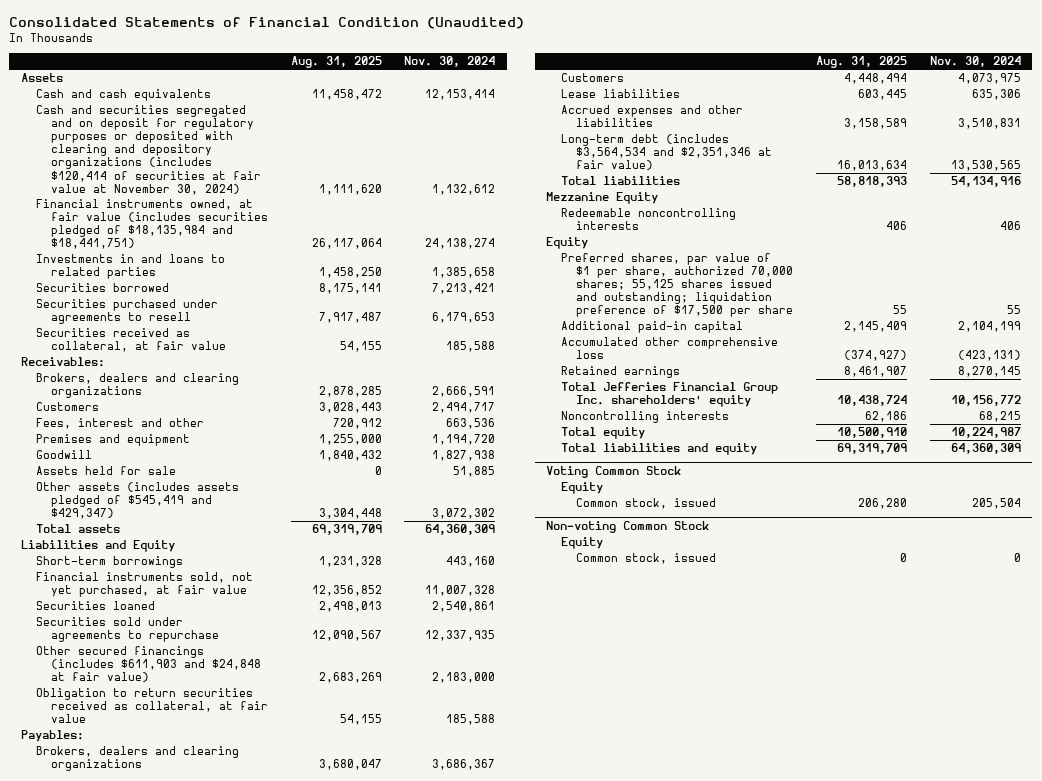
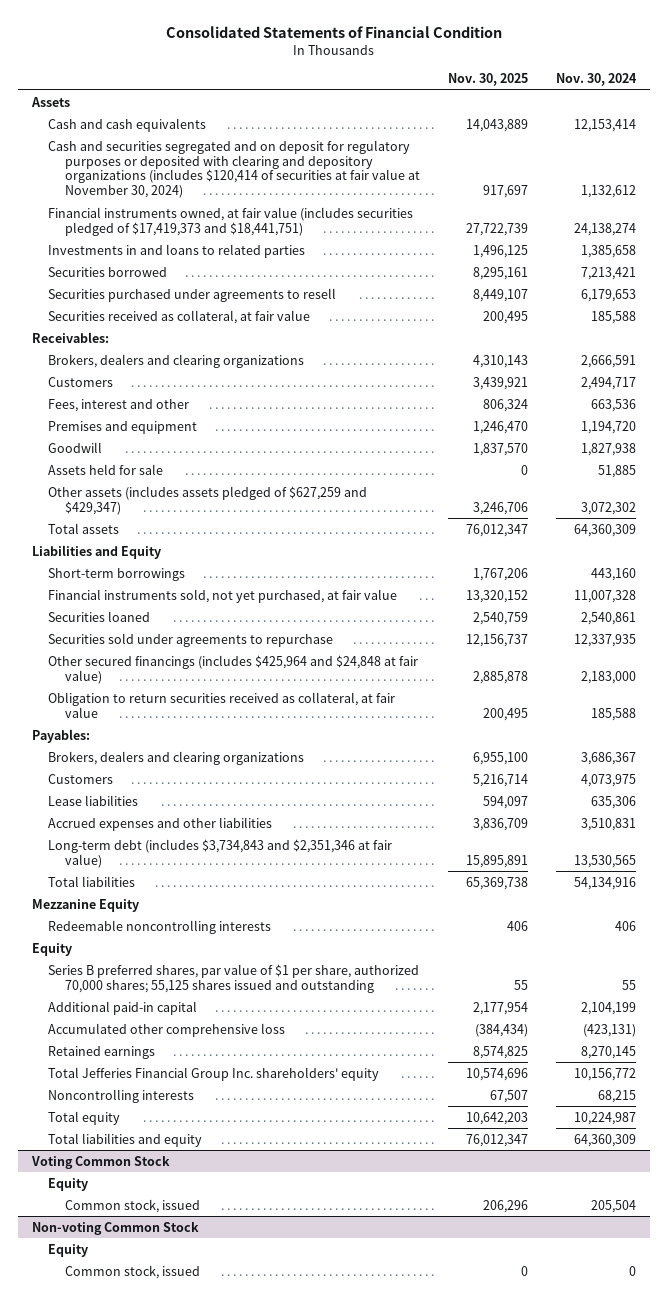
[9,16,525,29] Consolidated Statements of Financial Condition (Unaudited) -> [166,25,503,38] Consolidated Statements of Financial Condition
[290,56,382,69] Aug. 31, 2025 -> none
none -> [448,72,529,86] Nov. 30, 2025
[35,199,268,250] Financial instruments owned, at fair value (includes securities pledged of $18,135,984 and $18,441,751) -> [48,206,414,236] Financial instruments owned, at fair value (includes securities pledged of $17,419,373 and $18,441,751)
[35,482,239,520] Other assets (includes assets pledged of $545,419 and $429,347) -> [48,485,368,515] Other assets (includes assets pledged of $627,259 and $429,347)
[35,646,261,683] Other secured financings (includes $611,903 and $24,848 at fair value) -> [48,654,419,684] Other secured financings (includes $425,964 and $24,848 at fair value)
[561,134,773,171] Long-term debt (includes $3,564,534 and $2,351,346 at fair value) -> [48,838,393,868] Long-term debt (includes $3,734,843 and $2,351,346 at fair value)
[561,253,794,318] Preferred shares, par value of $1 per share, authorized 70,000 shares; 55,125 shares issued and outstanding; liquidation preference of $17,500 per share -> [48,963,420,993] Series B preferred shares, par value of $1 per share, authorized 70,000 shares; 55,125 shares issued and outstanding

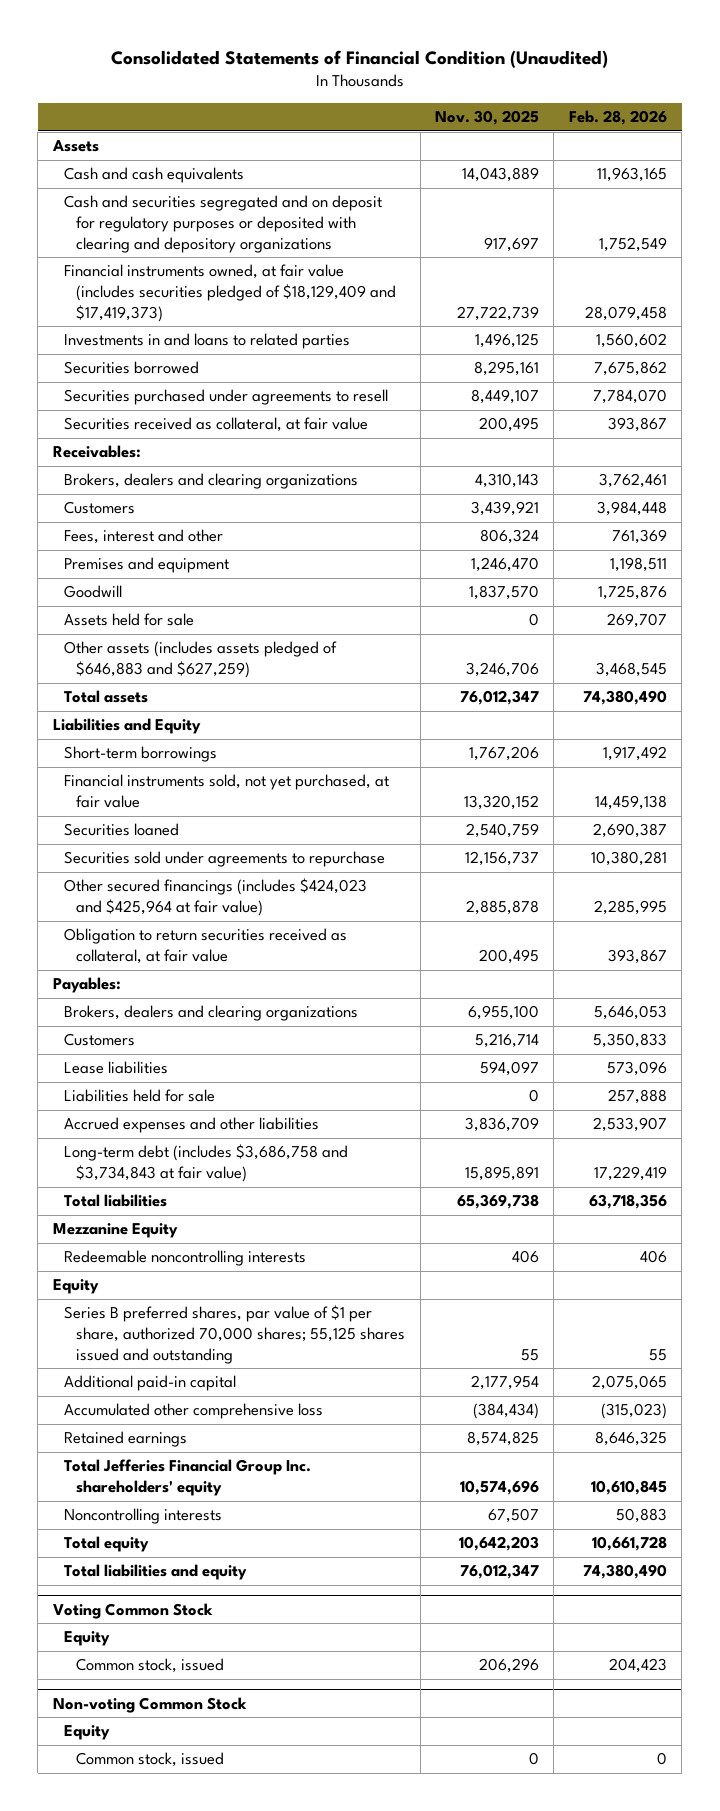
[166,25,503,38] Consolidated Statements of Financial Condition -> [110,49,608,68] Consolidated Statements of Financial Condition (Unaudited)
[556,72,638,86] Nov. 30, 2024 -> none
none -> [568,110,667,126] Feb. 28, 2026
[48,139,421,199] Cash and securities segregated and on deposit for regulatory purposes or deposited with clearing and depository organizations (includes $120,414 of securities at fair value at November 30, 2024) -> [64,195,383,254] Cash and securities segregated and on deposit for regulatory purposes or deposited with clearing and depository organizations
[48,206,414,236] Financial instruments owned, at fair value (includes securities pledged of $17,419,373 and $18,441,751) -> [64,264,397,323] Financial instruments owned, at fair value (includes securities pledged of $18,129,409 and $17,419,373)
[48,485,368,515] Other assets (includes assets pledged of $627,259 and $429,347) -> [64,641,338,679] Other assets (includes assets pledged of $646,883 and $627,259)
[48,654,419,684] Other secured financings (includes $425,964 and $24,848 at fair value) -> [64,878,368,917] Other secured financings (includes $424,023 and $425,964 at fair value)
none -> [64,1089,216,1103] Liabilities held for sale
[48,838,393,868] Long-term debt (includes $3,734,843 and $2,351,346 at fair value) -> [64,1144,349,1183] Long-term debt (includes $3,686,758 and $3,734,843 at fair value)

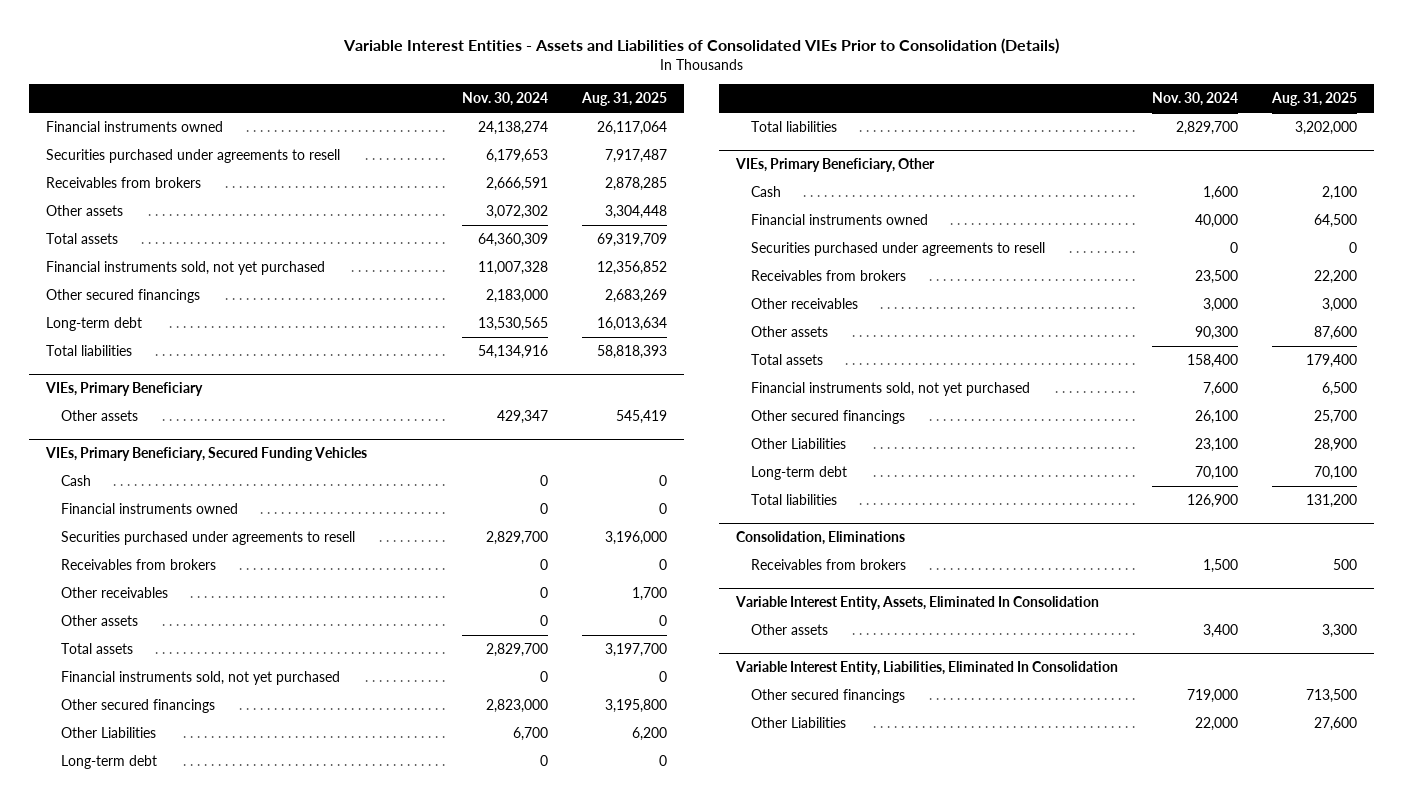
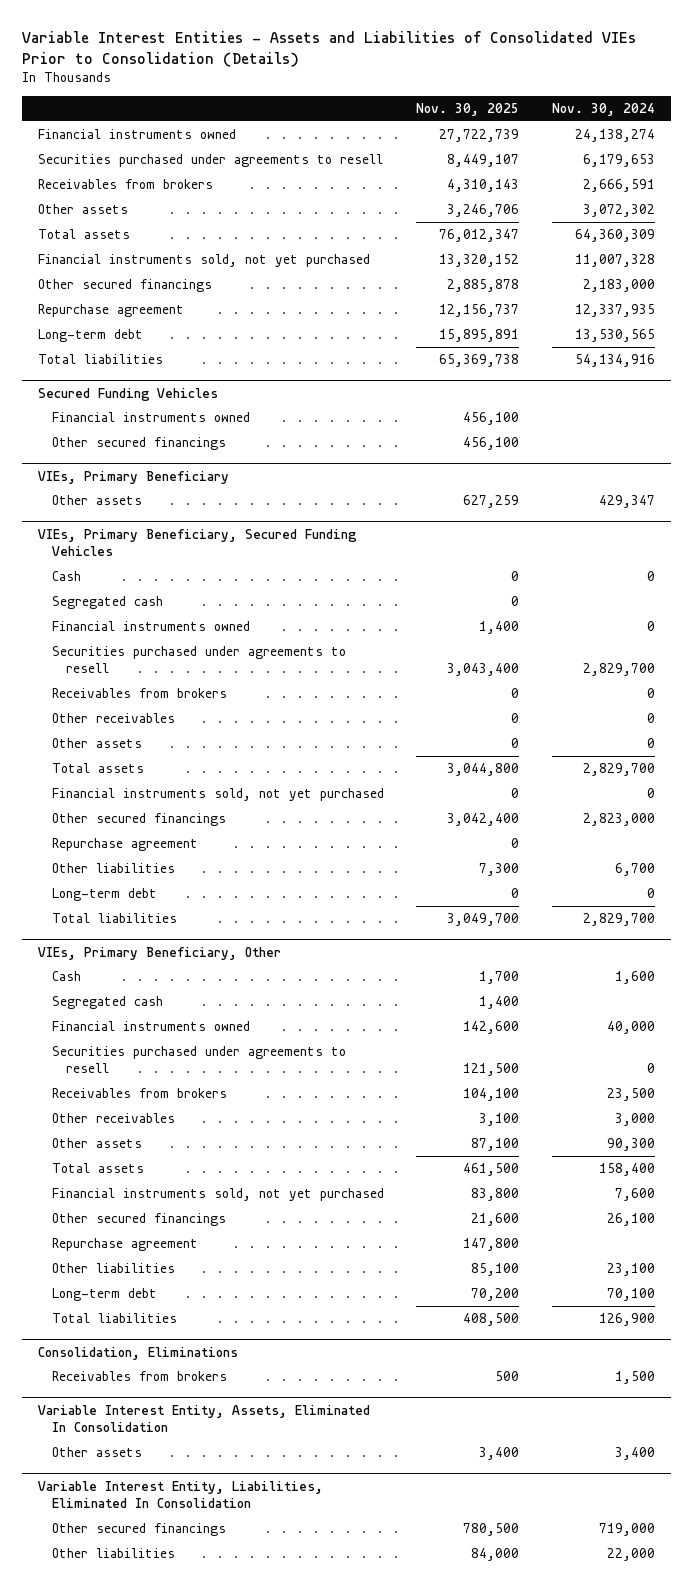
[581,92,668,107] Aug. 31, 2025 -> none
none -> [416,103,520,117] Nov. 30, 2025
none -> [38,304,185,318] Repurchase agreement
none -> [38,387,219,401] Secured Funding Vehicles
none -> [51,412,250,423] Financial instruments owned
none -> [51,437,226,451] Other secured financings
none -> [51,596,163,610] Segregated cash
none -> [51,838,198,852] Repurchase agreement
[60,727,156,739] Other Liabilities -> [51,863,175,874] Other liabilities
none -> [51,996,163,1010] Segregated cash
none -> [51,1238,198,1252] Repurchase agreement
[750,438,846,450] Other Liabilities -> [51,1263,175,1274] Other liabilities
[750,717,846,729] Other Liabilities -> [51,1548,175,1559] Other liabilities

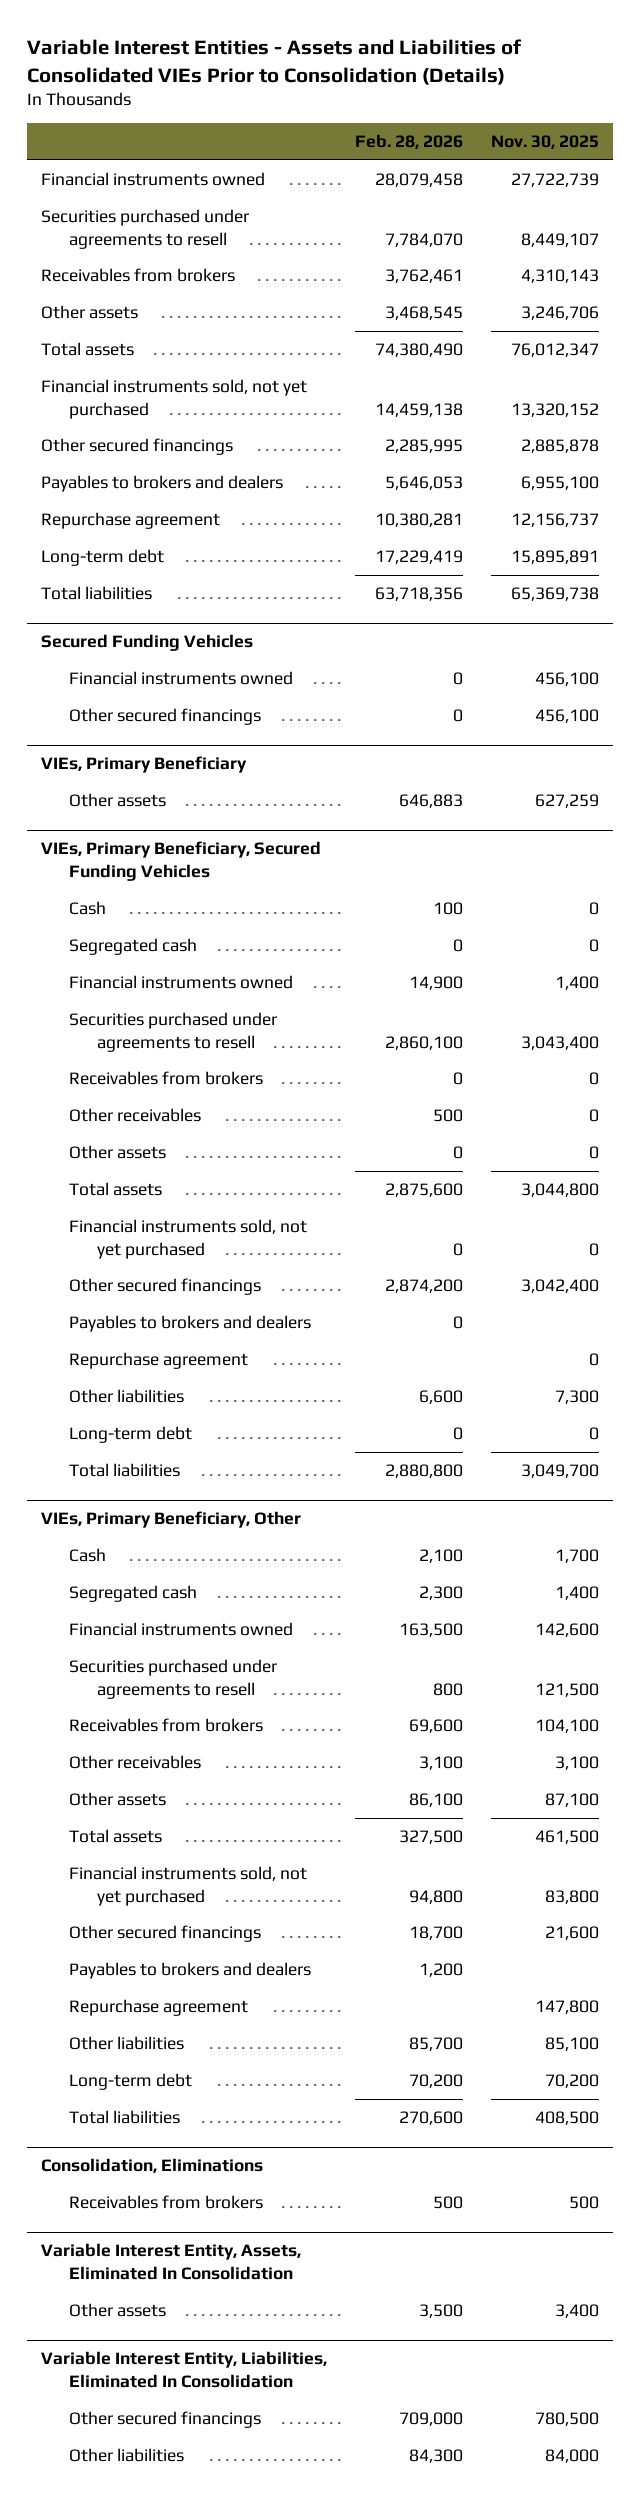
[552,103,656,117] Nov. 30, 2024 -> none
none -> [355,134,464,150] Feb. 28, 2026
none -> [40,475,283,493] Payables to brokers and dealers
none -> [68,1315,311,1333] Payables to brokers and dealers
none -> [68,1962,311,1980] Payables to brokers and dealers

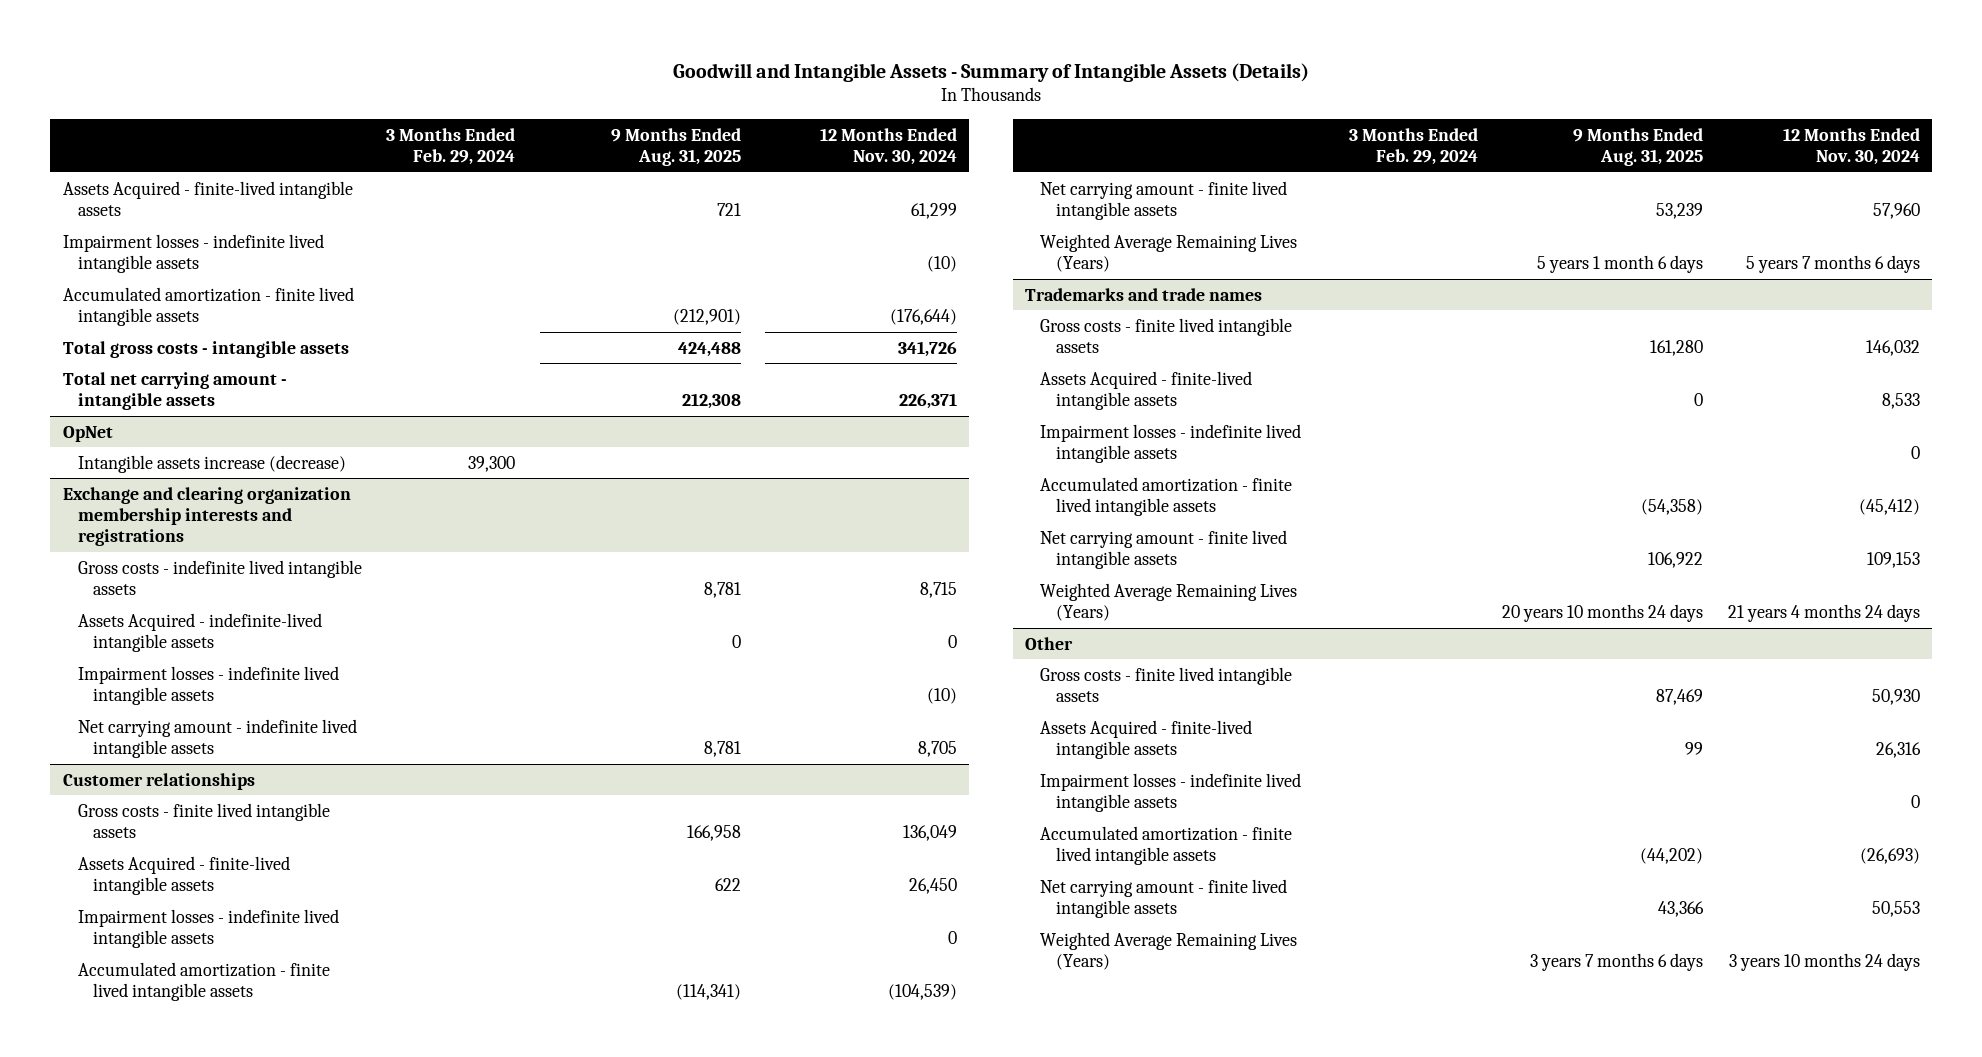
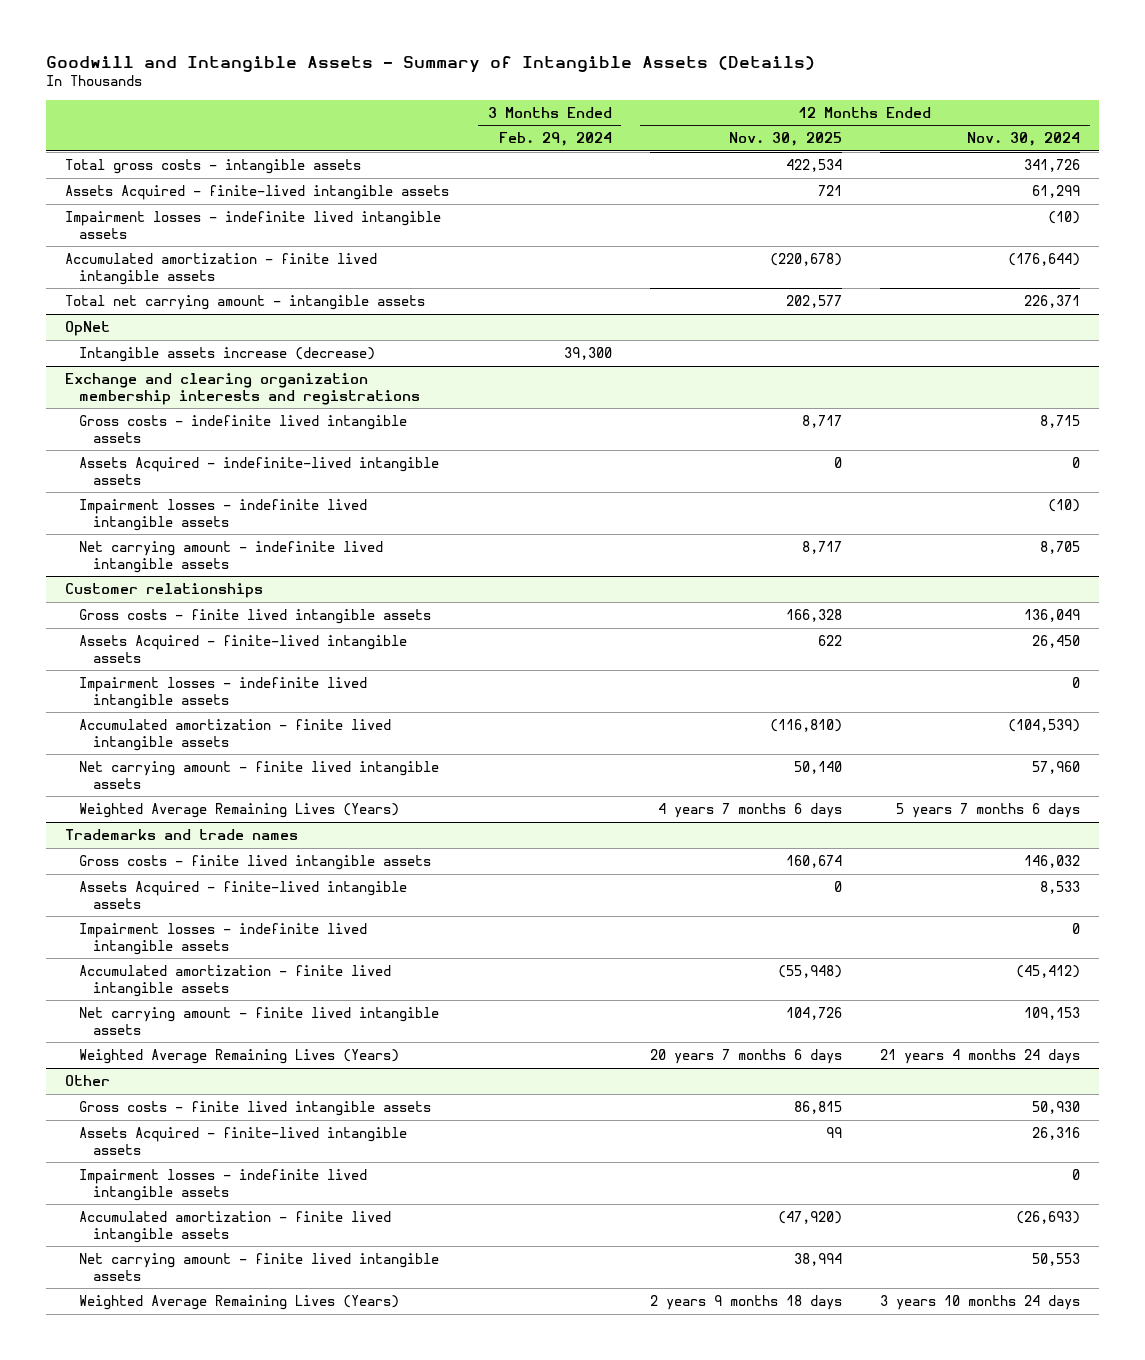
[610,127,741,167] 9 Months Ended Aug. 31, 2025 -> none
none -> [728,132,842,147] Nov. 30, 2025
[62,340,349,358] Total gross costs - intangible assets -> [65,158,362,174] Total gross costs - intangible assets

